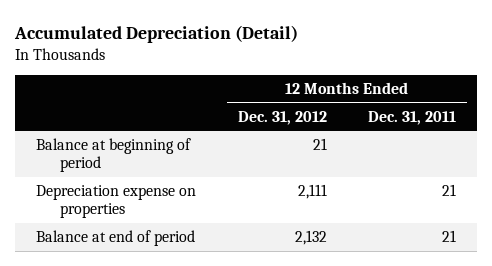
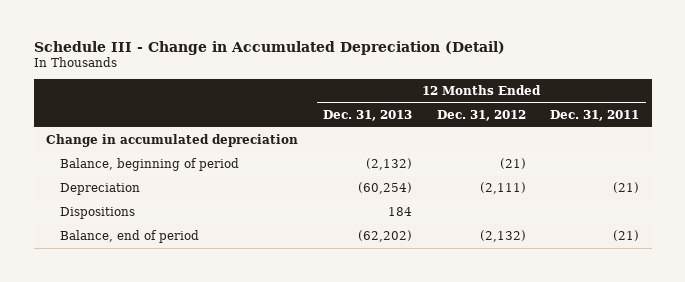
[14,25,299,44] Accumulated Depreciation (Detail) -> [33,40,505,55] Schedule III - Change in Accumulated Depreciation (Detail)
none -> [322,110,412,122] Dec. 31, 2013
none -> [45,134,298,148] Change in accumulated depreciation
[36,138,192,173] Balance at beginning of period -> [59,158,239,172] Balance, beginning of period
[312,138,327,151] 21 -> [499,158,526,170] (21)
[36,185,197,219] Depreciation expense on properties -> [59,183,140,196] Depreciation
[297,184,327,200] 2,111 -> [479,182,526,195] (2,111)
[442,184,457,197] 21 -> [613,182,640,194] (21)
none -> [59,207,135,220] Dispositions
[36,230,196,247] Balance at end of period -> [59,230,199,244] Balance, end of period
[294,230,327,246] 2,132 -> [479,230,526,243] (2,132)
[442,230,457,243] 21 -> [613,230,640,242] (21)

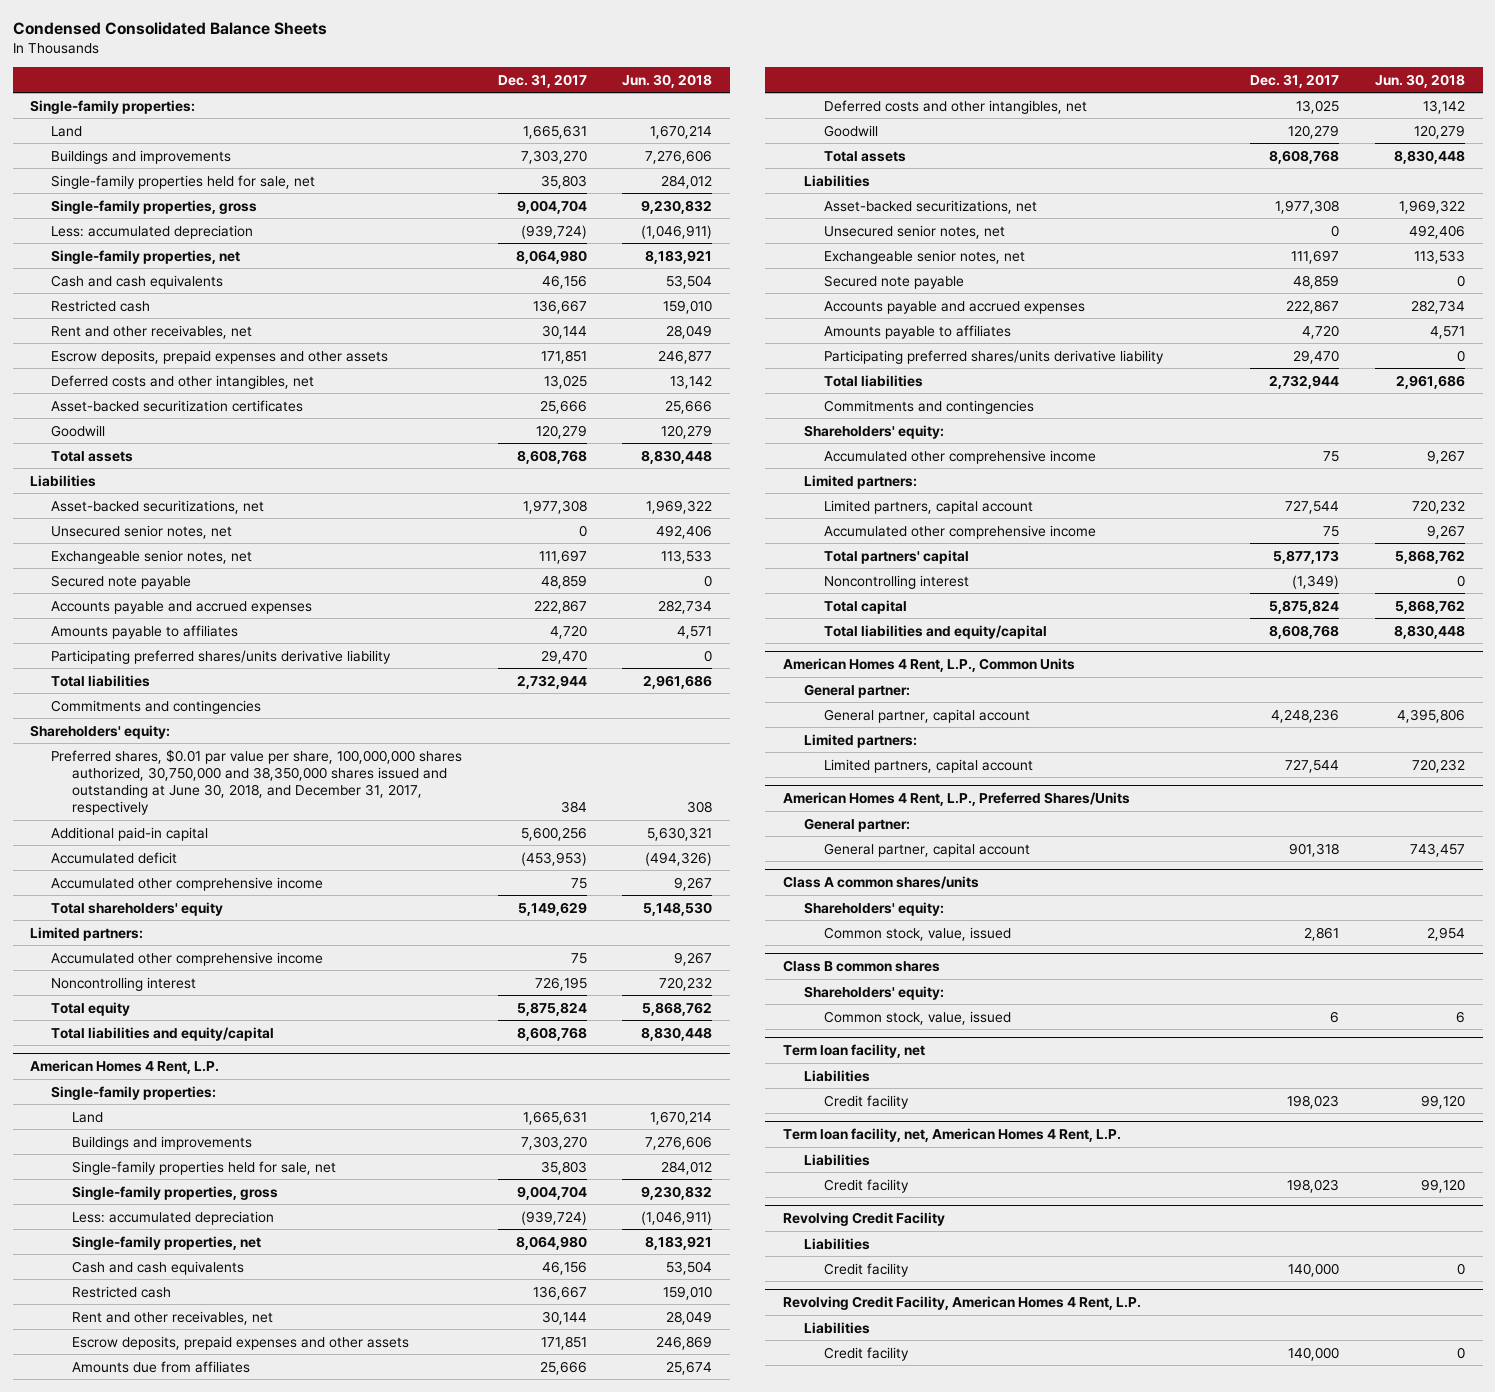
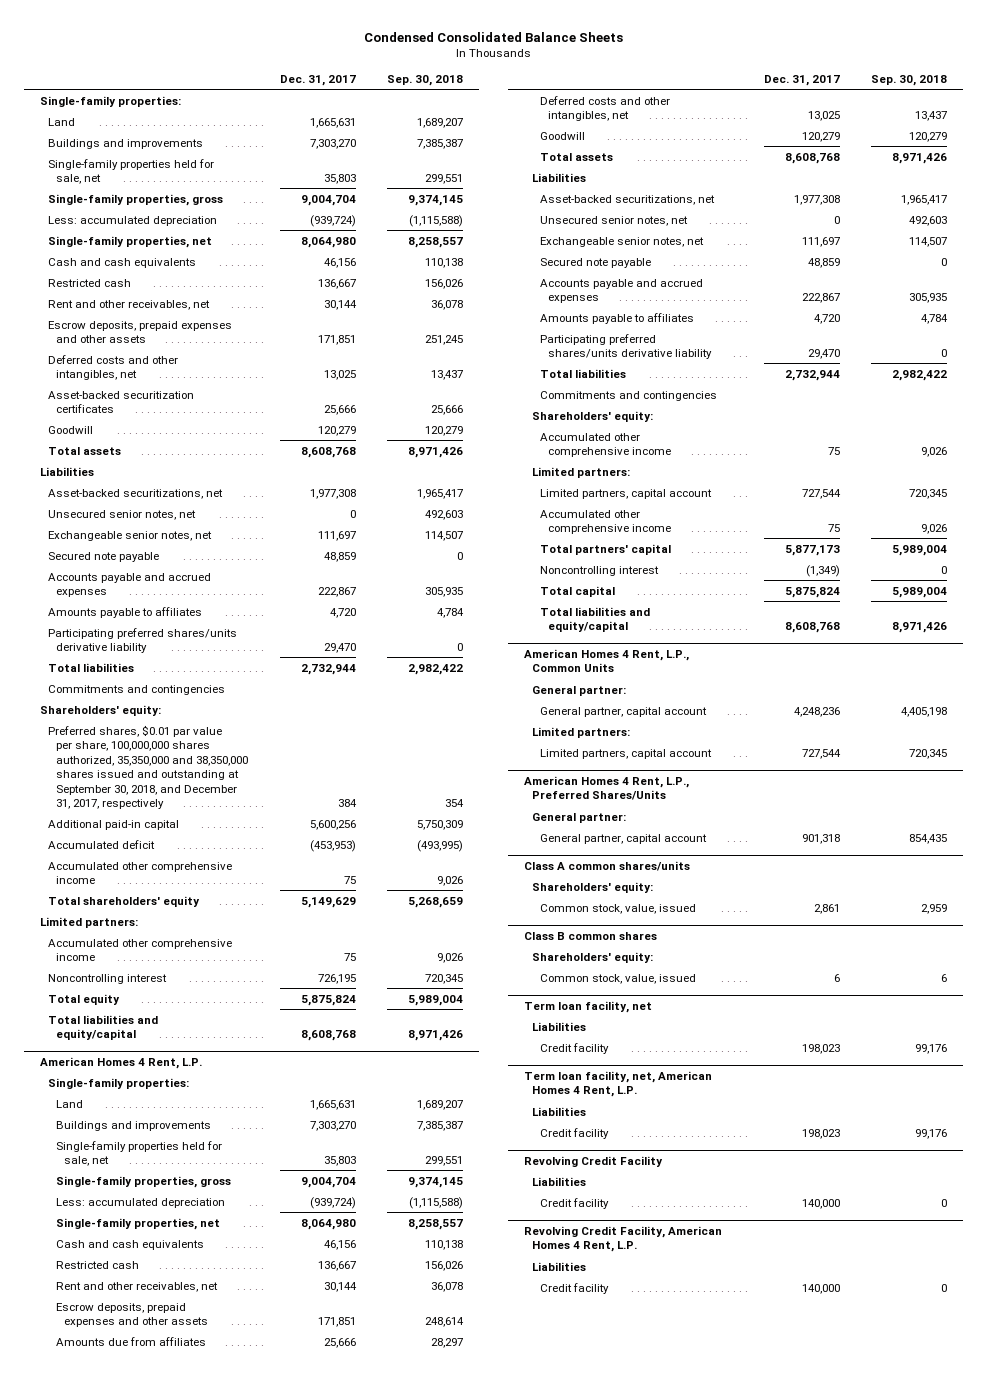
[622,73,713,88] Jun. 30, 2018 -> none
none -> [387,74,464,86] Sep. 30, 2018
[51,748,463,815] Preferred shares, $0.01 par value per share, 100,000,000 shares authorized, 30,750,000 and 38,350,000 shares issued and outstanding at June 30, 2018, and December 31, 2017, respectively -> [47,724,249,810] Preferred shares, $0.01 par value per share, 100,000,000 shares authorized, 35,350,000 and 38,350,000 shares issued and outstanding at September 30, 2018, and December 31, 2017, respectively

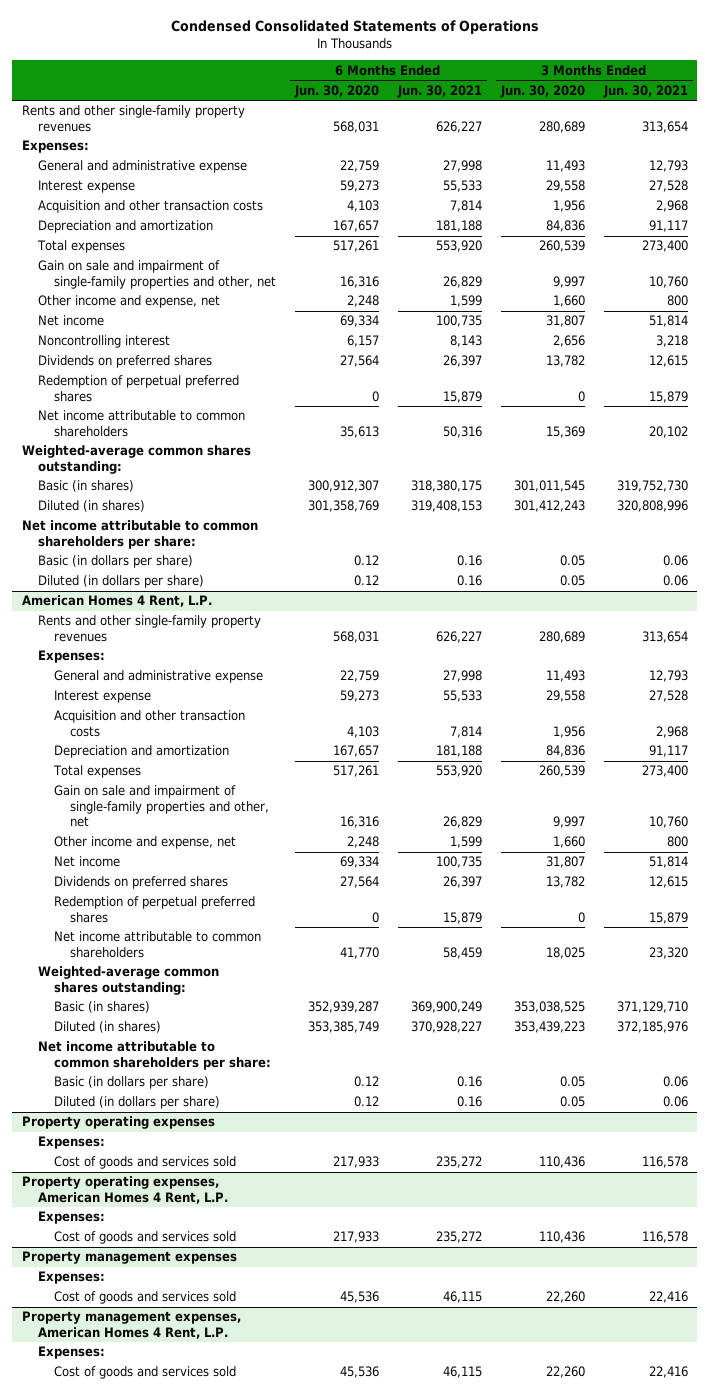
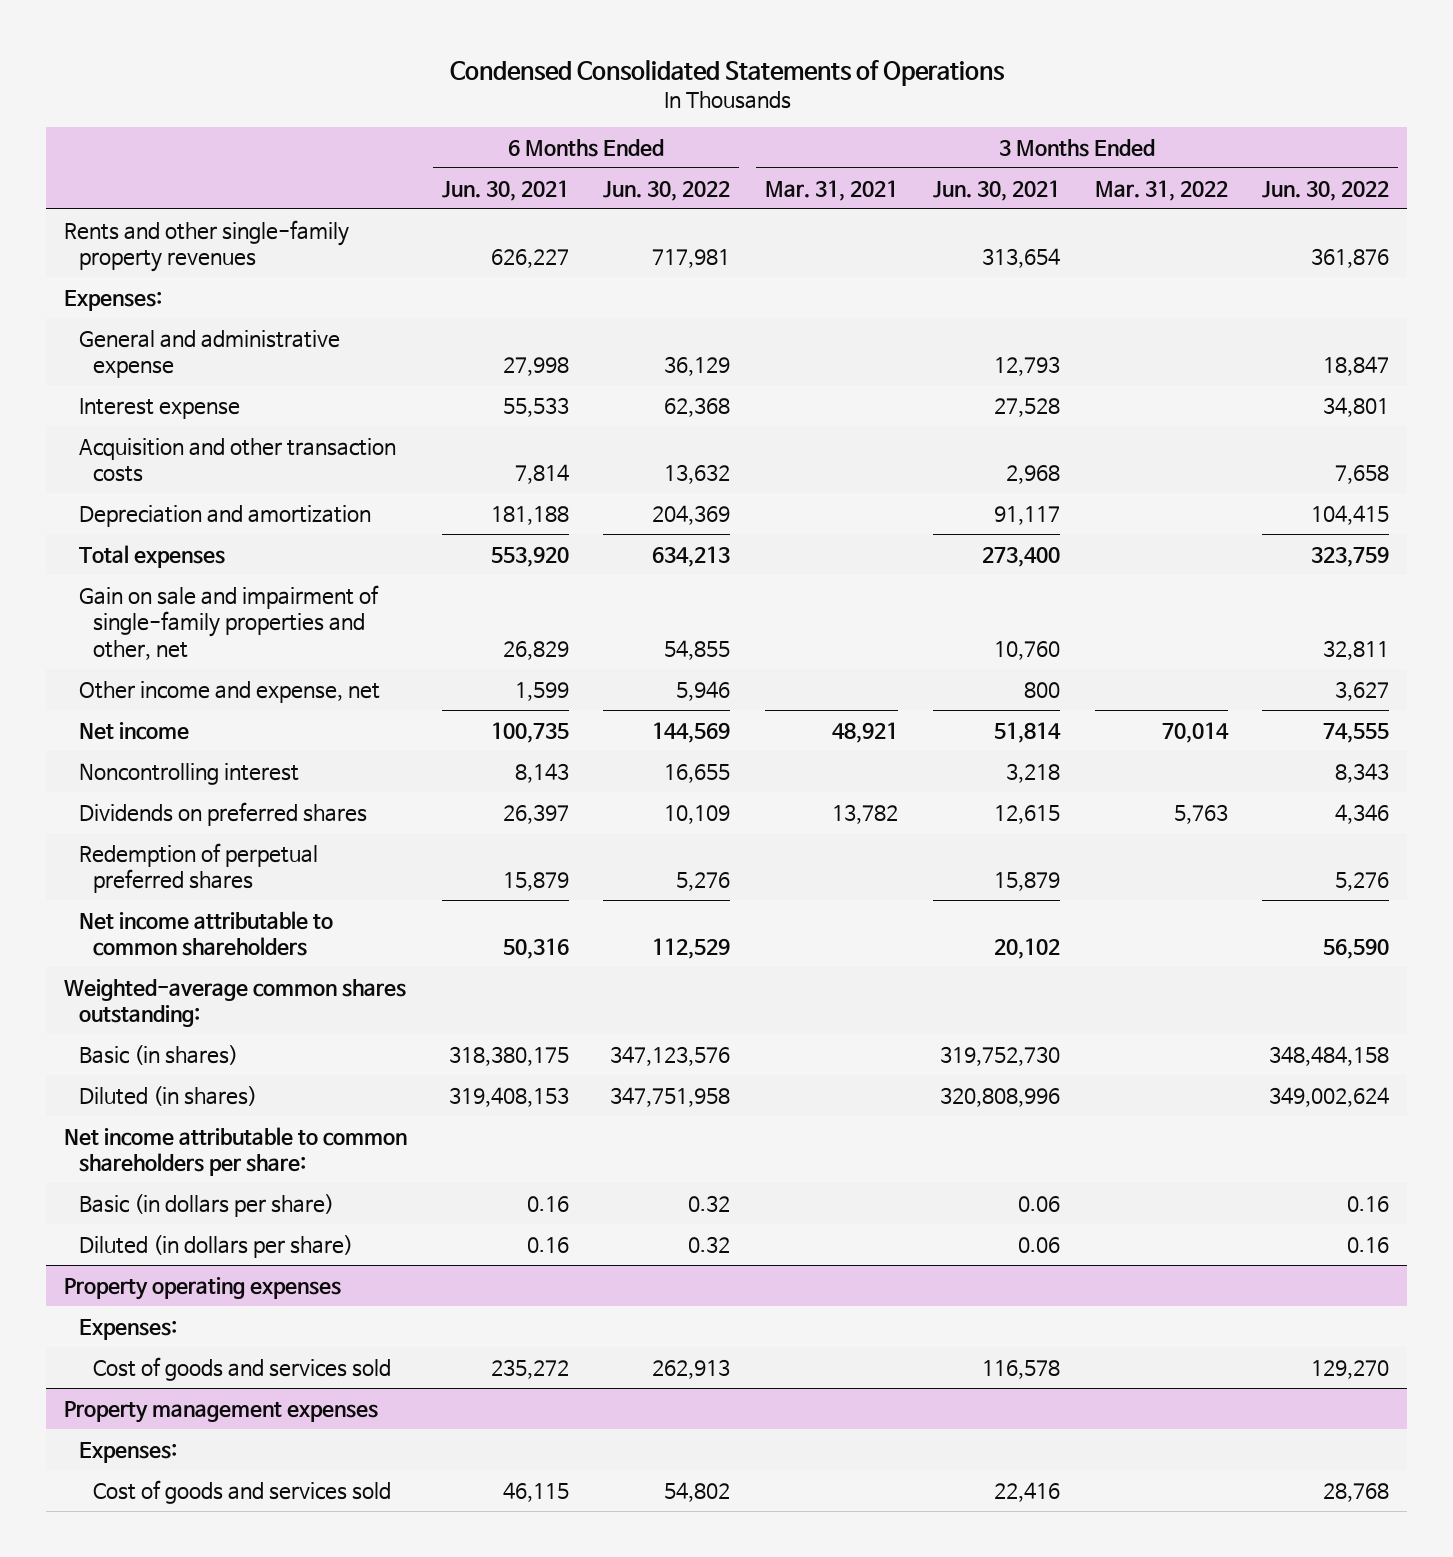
[293,84,379,98] Jun. 30, 2020 -> none
[499,84,585,98] Jun. 30, 2020 -> none
none -> [603,180,731,201] Jun. 30, 2022
none -> [765,179,899,201] Mar. 31, 2021
none -> [1094,179,1228,201] Mar. 31, 2022
none -> [1262,180,1390,201] Jun. 30, 2022
[21,595,212,608] American Homes 4 Rent, L.P. -> none
[37,615,261,642] Rents and other single-family property revenues -> none
[37,650,105,664] Expenses: -> none
[53,670,263,684] General and administrative expense -> none
[53,690,151,704] Interest expense -> none
[53,710,245,737] Acquisition and other transaction costs -> none
[53,745,229,759] Depreciation and amortization -> none
[52,765,141,779] Total expenses -> none
[53,785,269,828] Gain on sale and impairment of single-family properties and other, net -> none
[53,836,236,850] Other income and expense, net -> none
[53,856,120,868] Net income -> none
[53,876,228,890] Dividends on preferred shares -> none
[53,896,255,923] Redemption of perpetual preferred shares -> none
[53,931,261,958] Net income attributable to common shareholders -> none
[37,966,219,995] Weighted-average common shares outstanding: -> none
[53,1001,150,1014] Basic (in shares) -> none
[53,1021,161,1034] Diluted (in shares) -> none
[37,1041,271,1070] Net income attributable to common shareholders per share: -> none
[53,1076,209,1090] Basic (in dollars per share) -> none
[53,1096,220,1110] Diluted (in dollars per share) -> none
[21,1176,228,1204] Property operating expenses, American Homes 4 Rent, L.P. -> none
[37,1211,105,1225] Expenses: -> none
[53,1231,236,1245] Cost of goods and services sold -> none
[21,1311,241,1339] Property management expenses, American Homes 4 Rent, L.P. -> none
[37,1346,105,1360] Expenses: -> none
[53,1366,236,1380] Cost of goods and services sold -> none

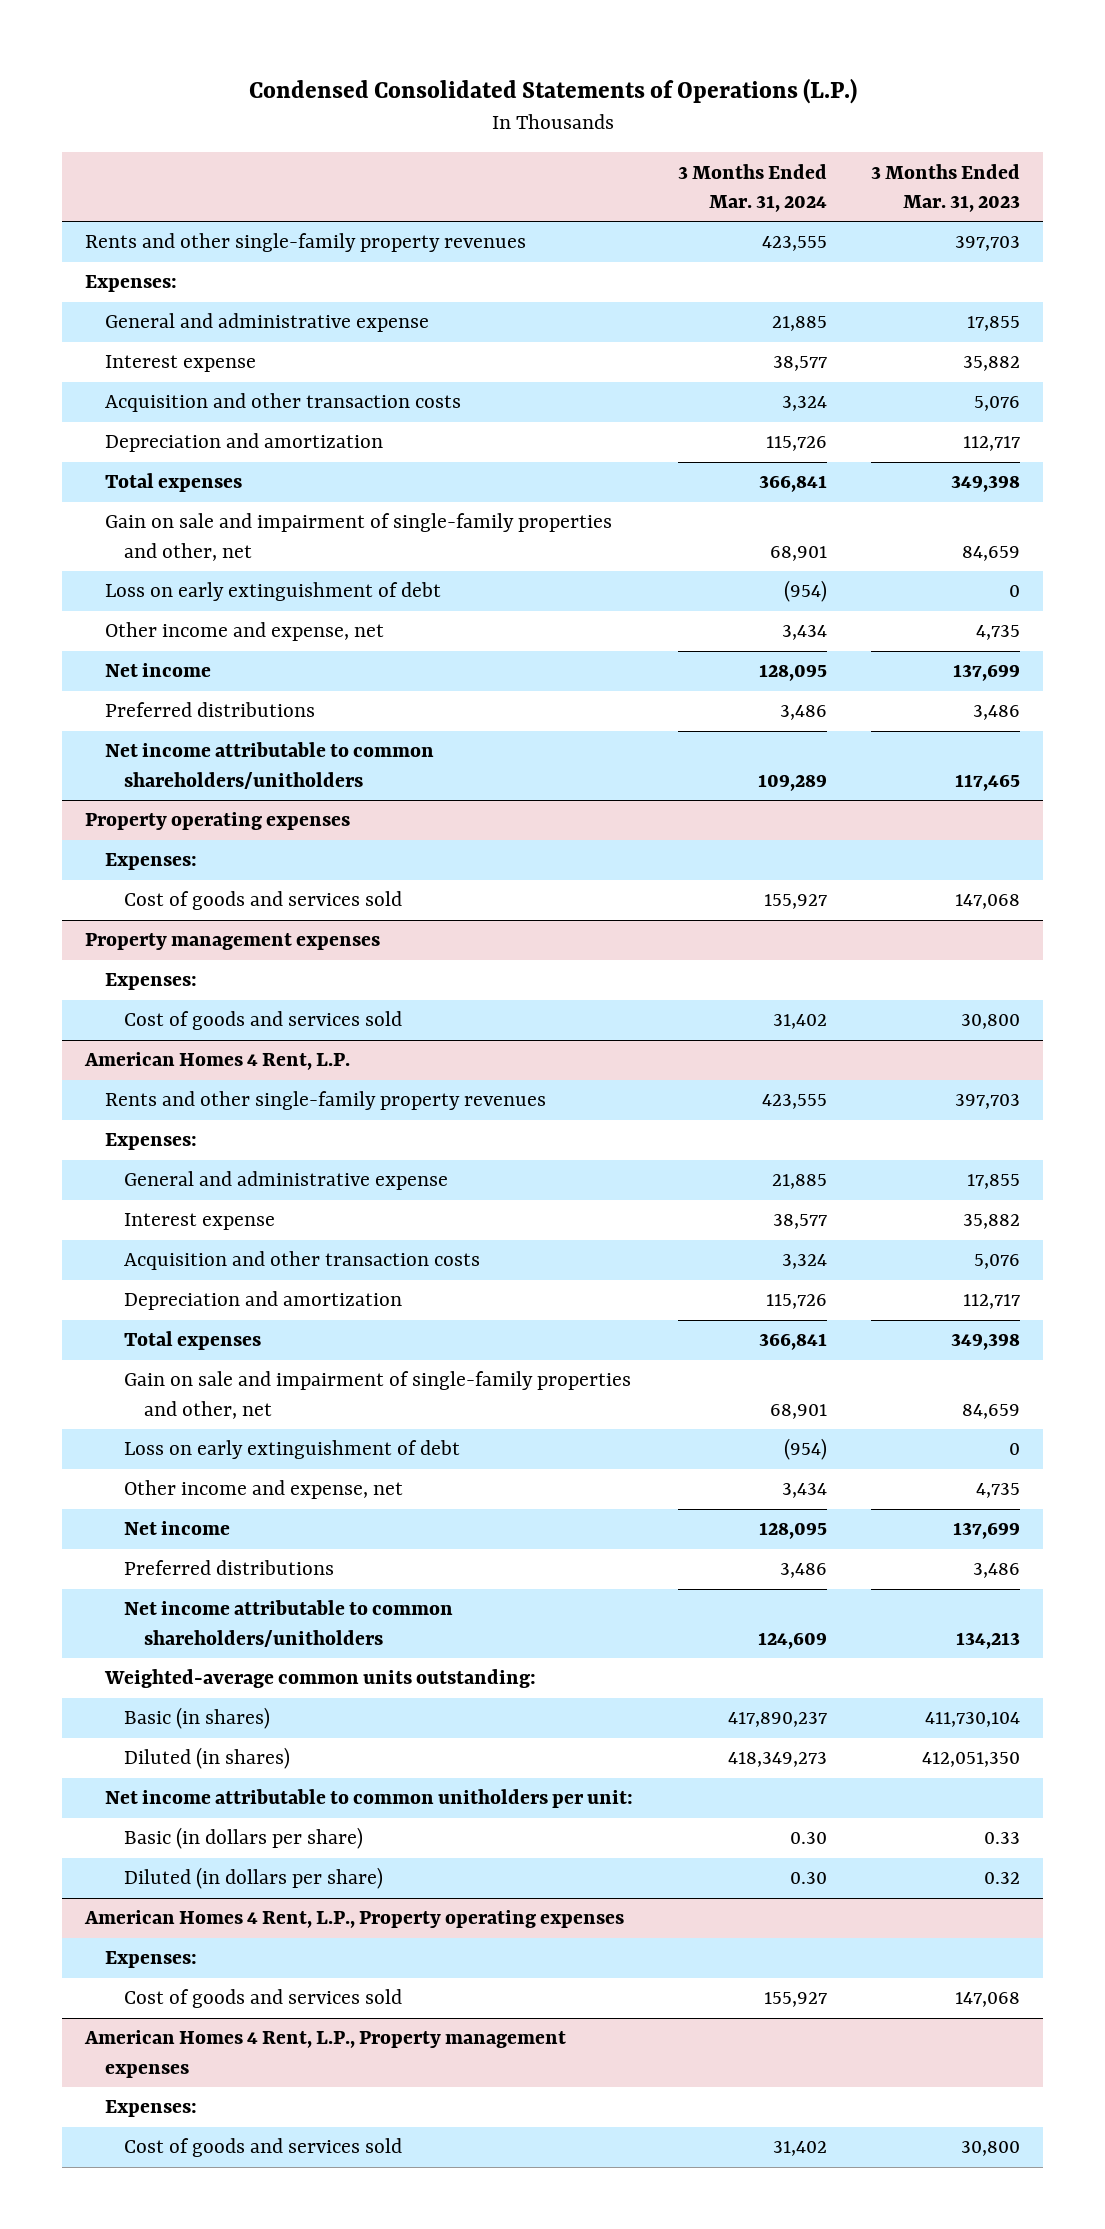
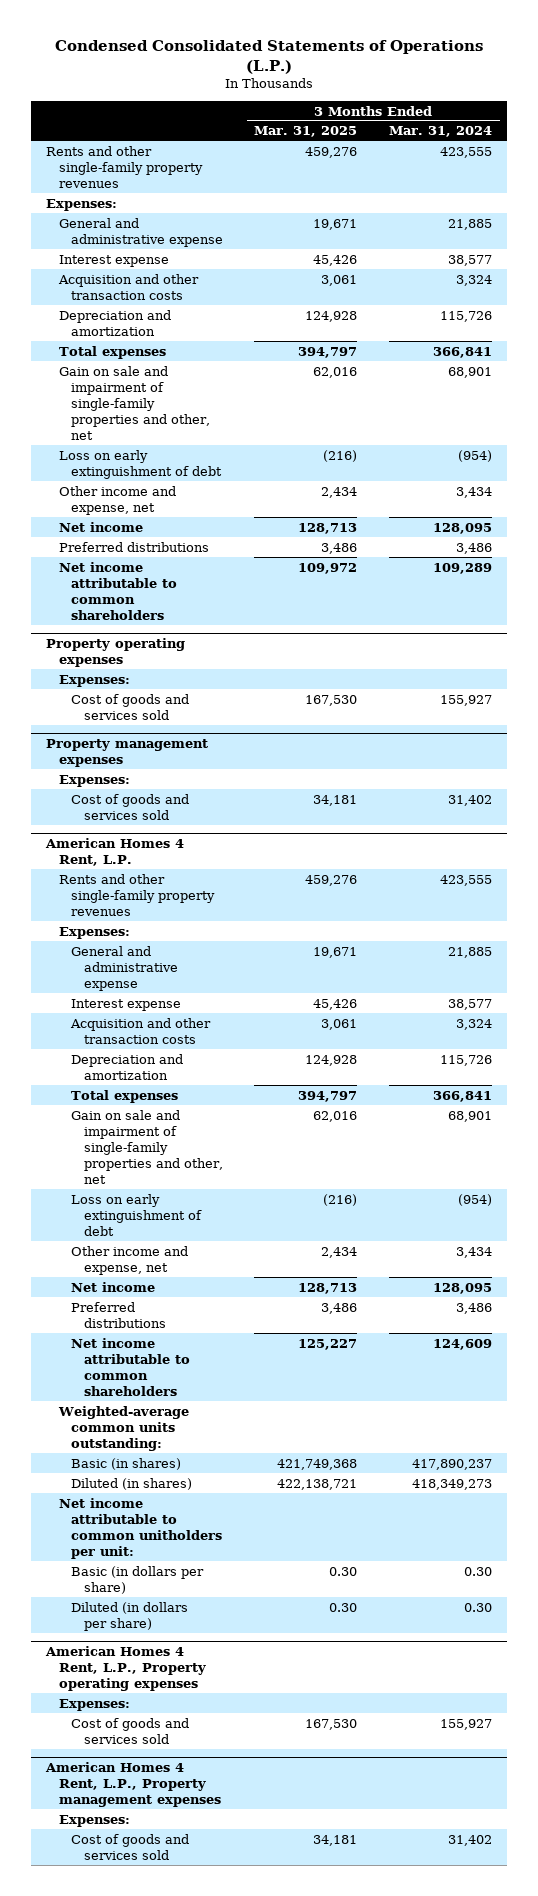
[871,163,1021,213] 3 Months Ended Mar. 31, 2023 -> none
none -> [254,126,358,138] Mar. 31, 2025
[104,742,434,789] Net income attributable to common shareholders/unitholders -> [58,561,178,621] Net income attributable to common shareholders
[124,1600,454,1647] Net income attributable to common shareholders/unitholders -> [71,1337,190,1397] Net income attributable to common shareholders

